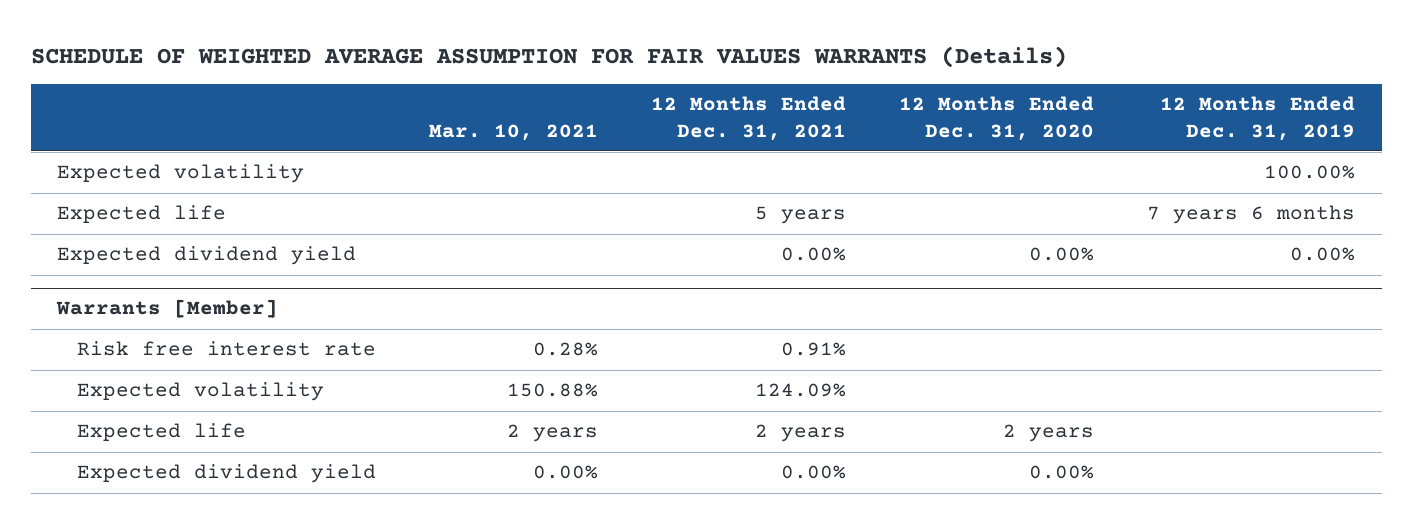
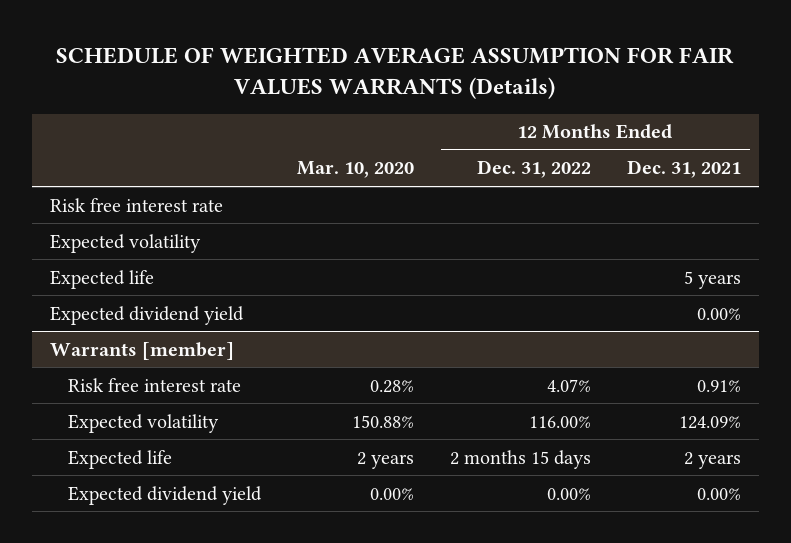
[428,123,598,141] Mar. 10, 2021 -> none
[899,96,1095,141] 12 Months Ended Dec. 31, 2020 -> none
[1160,96,1356,141] 12 Months Ended Dec. 31, 2019 -> none
none -> [296,161,414,179] Mar. 10, 2020
none -> [476,160,591,179] Dec. 31, 2022
none -> [49,197,223,212] Risk free interest rate
[56,299,279,319] Warrants [Member] -> [49,341,234,360] Warrants [member]

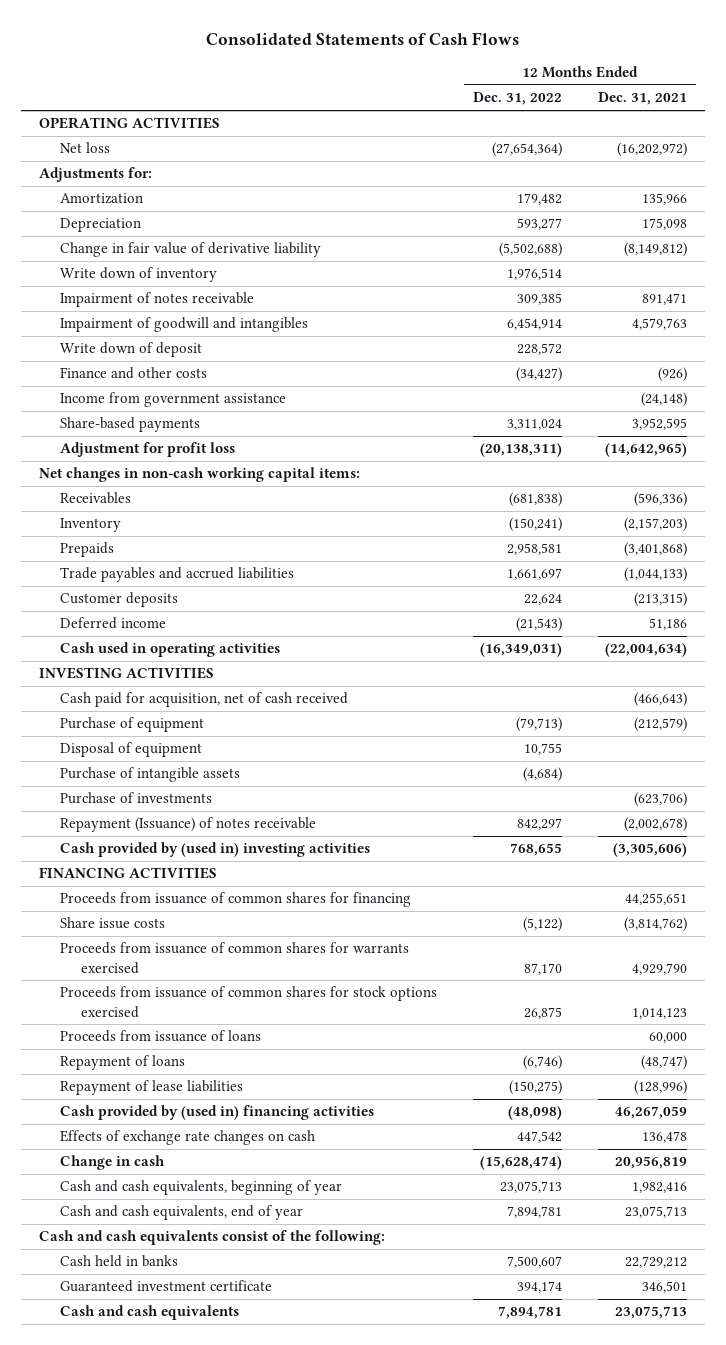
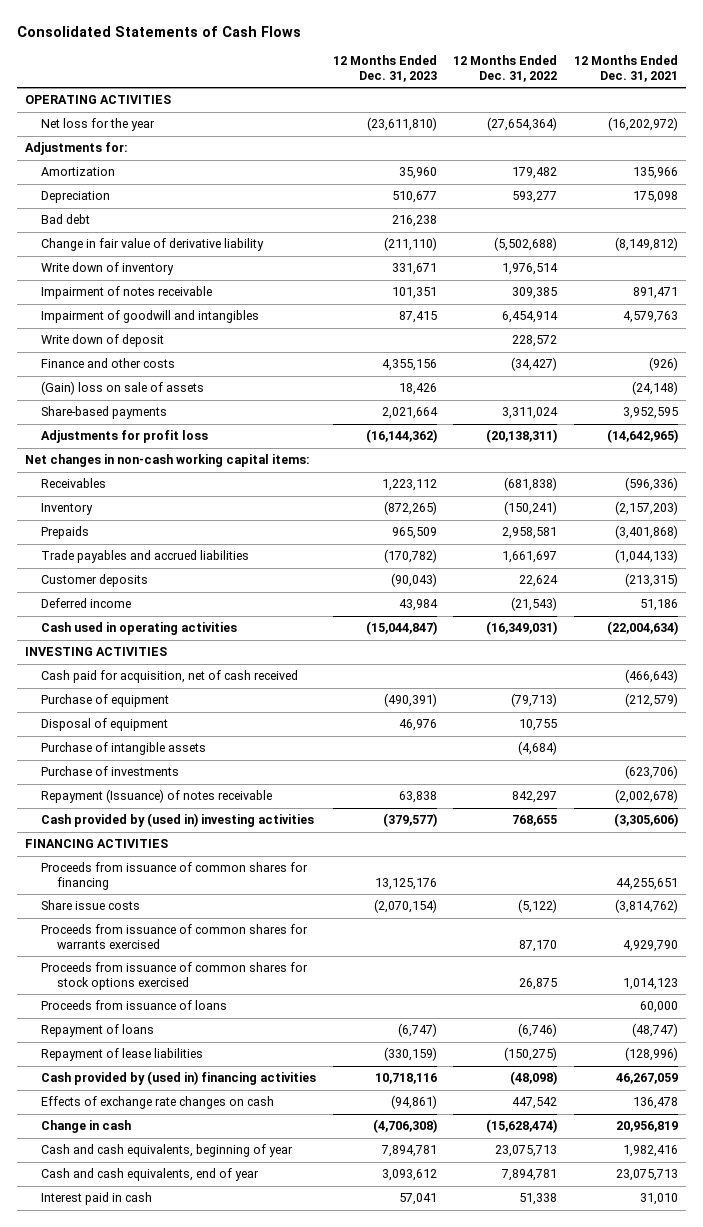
none -> [332,55,437,83] 12 Months Ended Dec. 31, 2023
[59,142,110,154] Net loss -> [41,118,156,132] Net loss for the year
none -> [41,214,91,225] Bad debt
[59,392,286,408] Income from government assistance -> [41,381,205,396] (Gain) loss on sale of assets
[59,442,235,458] Adjustment for profit loss -> [41,430,209,444] Adjustments for profit loss
[39,1230,386,1246] Cash and cash equivalents consist of the following: -> none
[59,1255,178,1268] Cash held in banks -> none
[59,1280,272,1293] Guaranteed investment certificate -> none
[59,1305,239,1321] Cash and cash equivalents -> none
none -> [41,1192,153,1206] Interest paid in cash

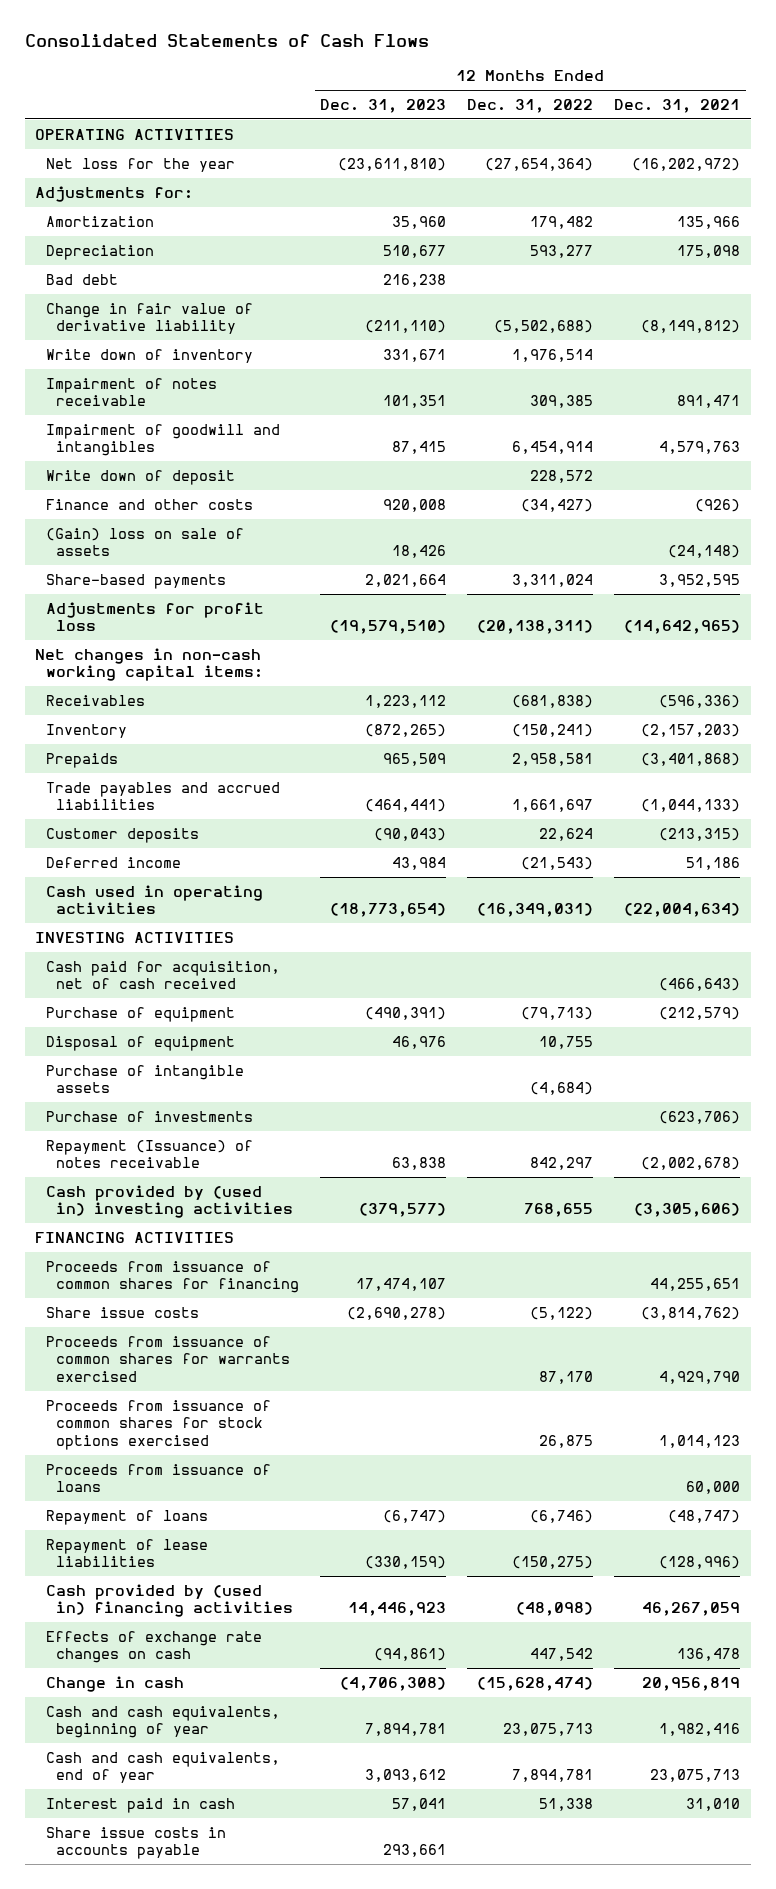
[381,359,437,372] 4,355,156 -> [383,498,447,512] 920,008
[365,429,437,444] (16,144,362) -> [330,620,447,635] (19,579,510)
[383,549,437,564] (170,782) -> [365,799,447,813] (464,441)
[365,621,437,636] (15,044,847) -> [330,903,447,918] (18,773,654)
[374,877,437,890] 13,125,176 -> [356,1278,447,1292] 17,474,107
[373,899,437,914] (2,070,154) -> [347,1306,447,1320] (2,690,278)
[374,1073,437,1085] 10,718,116 -> [348,1602,447,1617] 14,446,923
none -> [45,1826,226,1860] Share issue costs in accounts payable

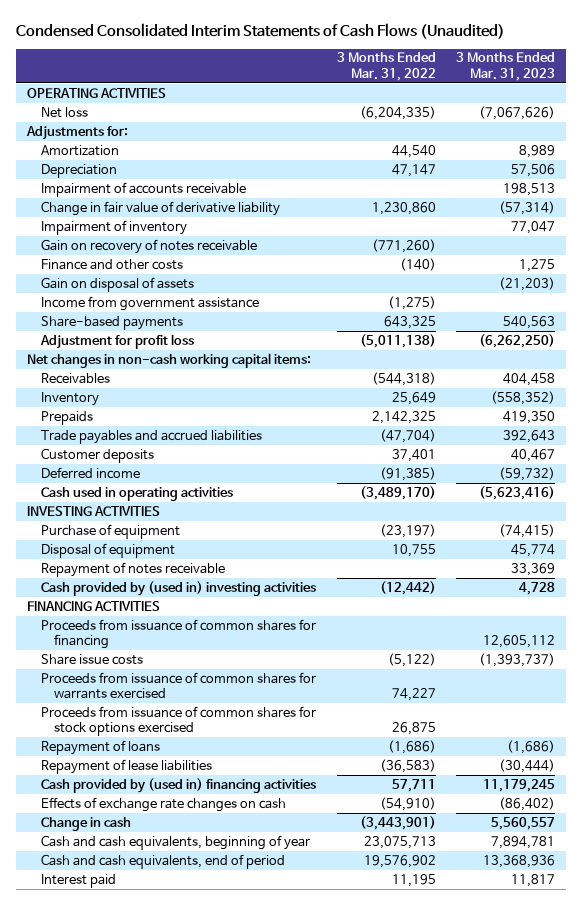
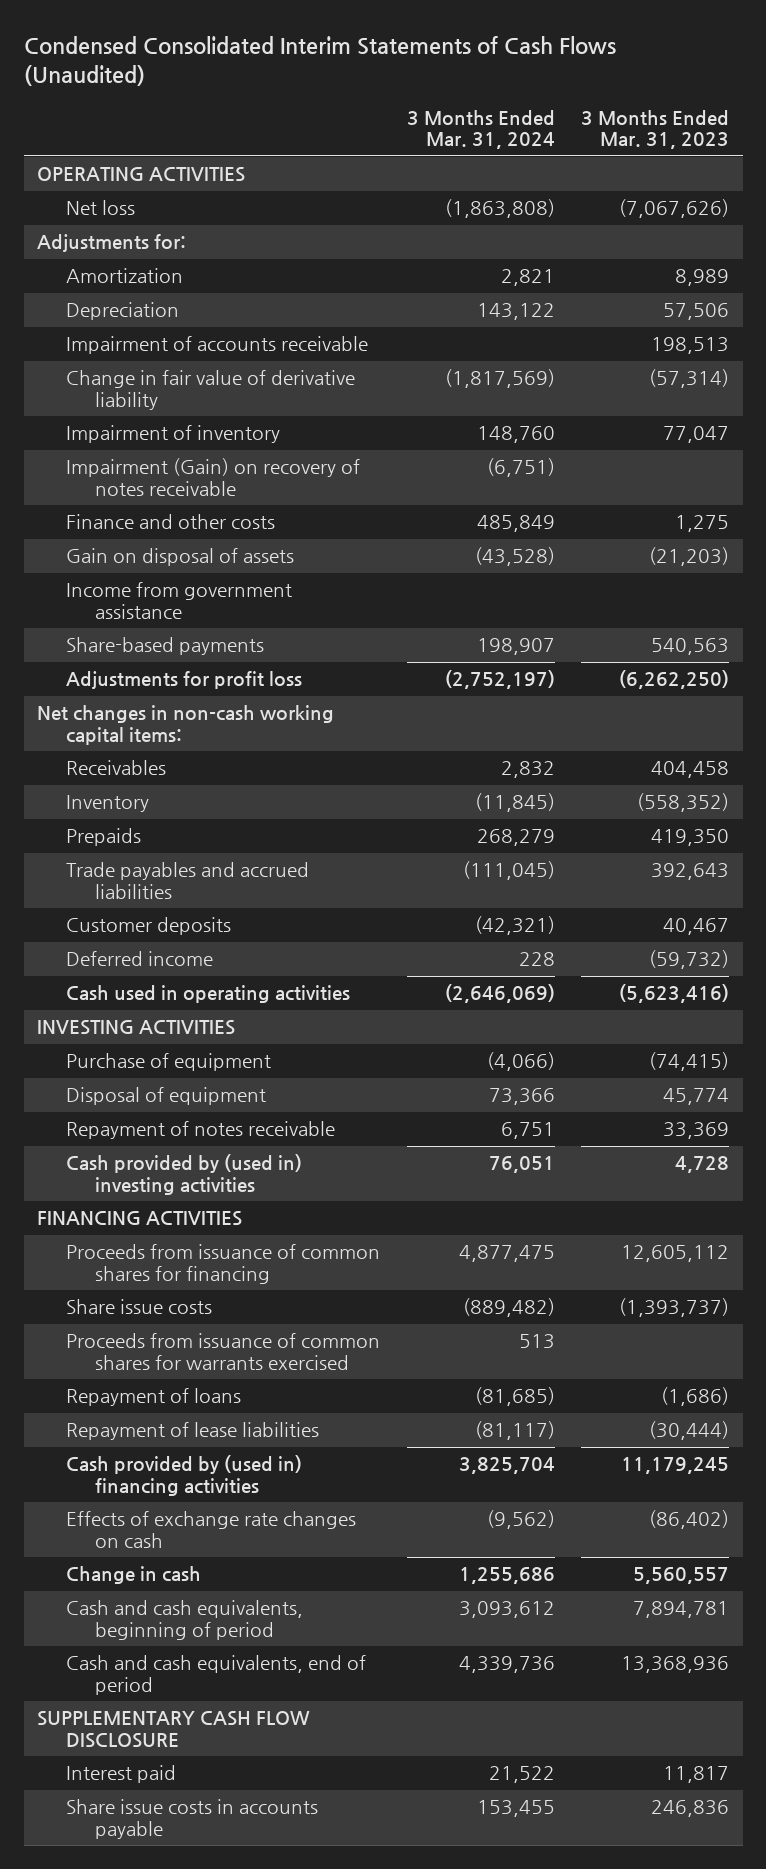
[336,52,436,81] 3 Months Ended Mar. 31, 2022 -> none
none -> [406,109,555,150] 3 Months Ended Mar. 31, 2024
[40,238,257,254] Gain on recovery of notes receivable -> [66,458,361,497] Impairment (Gain) on recovery of notes receivable
[39,333,194,349] Adjustment for profit loss -> [66,671,303,690] Adjustments for profit loss
[40,705,316,737] Proceeds from issuance of common shares for stock options exercised -> none
[40,834,310,850] Cash and cash equivalents, beginning of year -> [66,1600,304,1641] Cash and cash equivalents, beginning of period
none -> [37,1711,311,1749] SUPPLEMENTARY CASH FLOW DISCLOSURE
none -> [66,1799,319,1840] Share issue costs in accounts payable

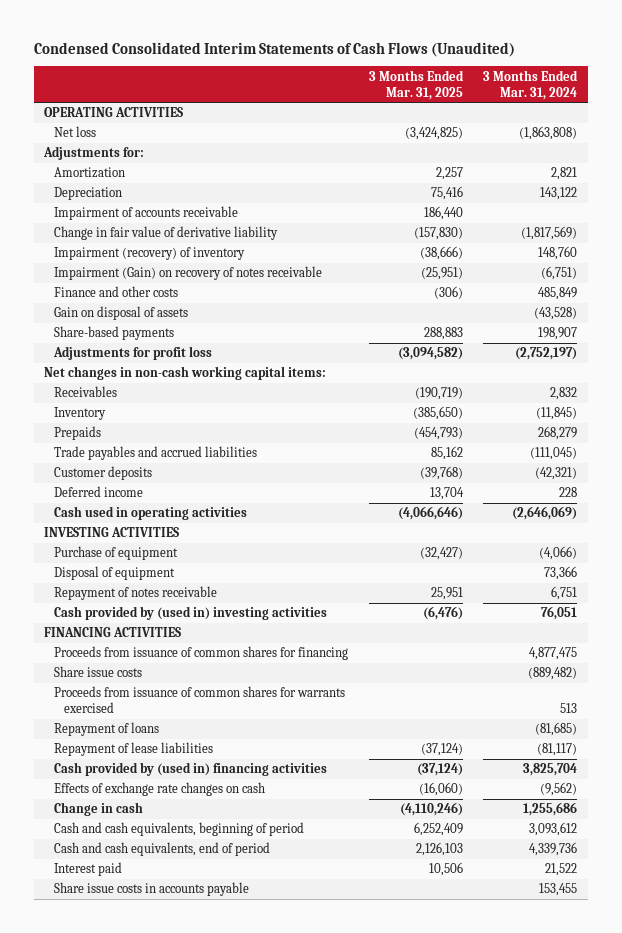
[581,109,730,150] 3 Months Ended Mar. 31, 2023 -> none
none -> [368,69,464,100] 3 Months Ended Mar. 31, 2025
[66,425,281,444] Impairment of inventory -> [54,247,246,261] Impairment (recovery) of inventory
[66,582,293,620] Income from government assistance -> none
[37,1711,311,1749] SUPPLEMENTARY CASH FLOW DISCLOSURE -> none

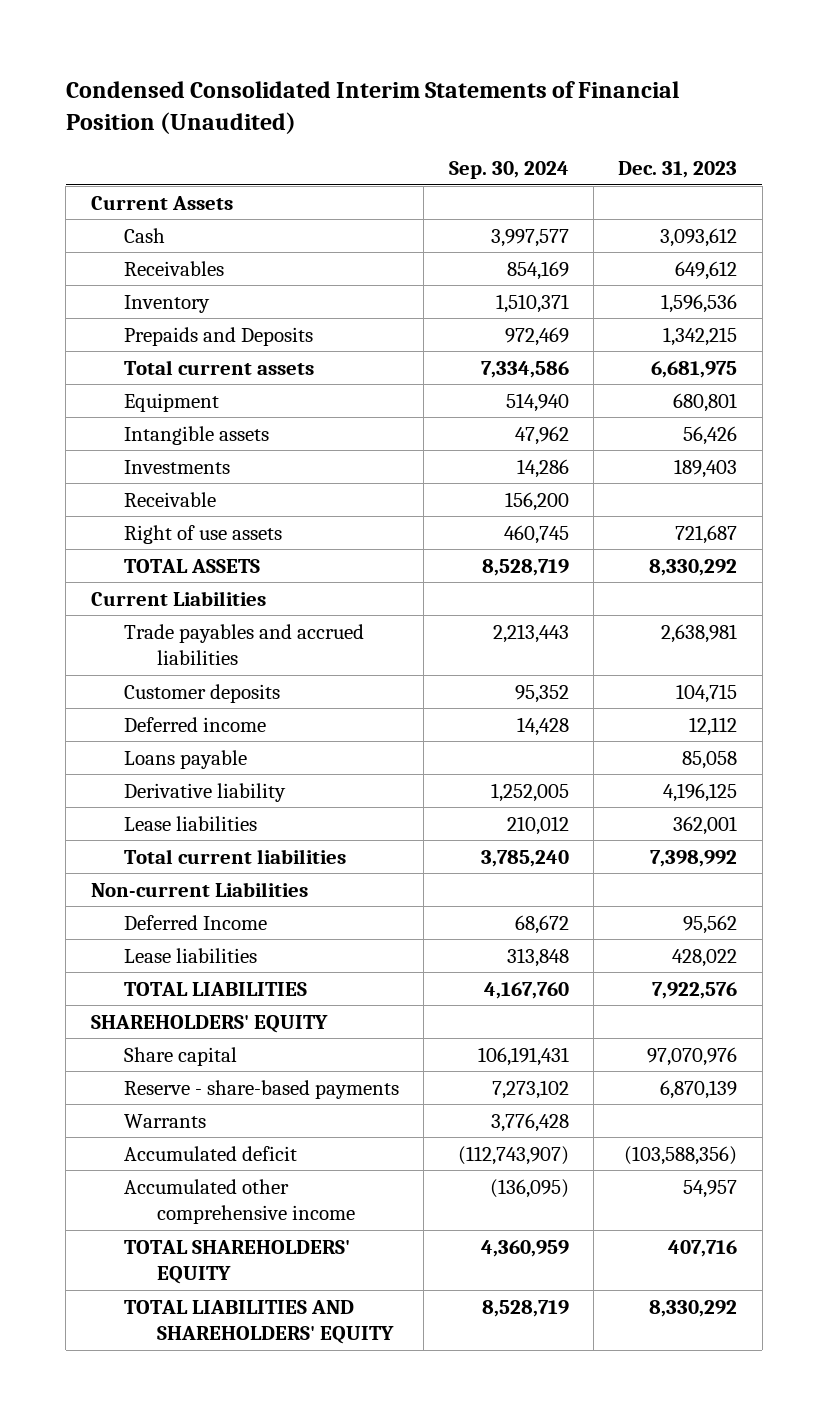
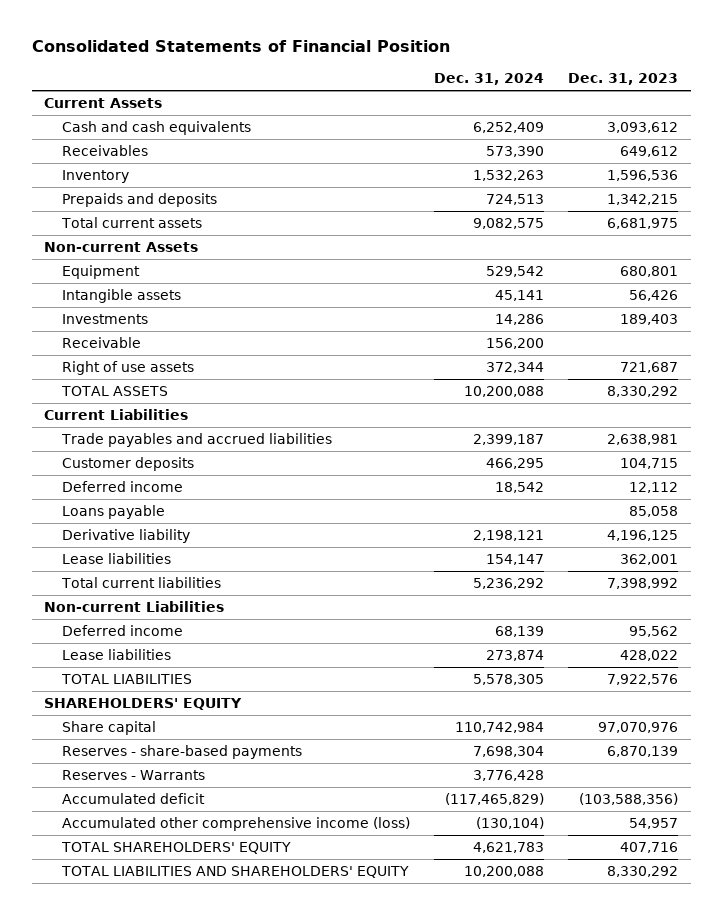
[65,81,679,135] Condensed Consolidated Interim Statements of Financial Position (Unaudited) -> [31,40,450,53] Consolidated Statements of Financial Position
[448,161,569,180] Sep. 30, 2024 -> none
none -> [434,72,545,85] Dec. 31, 2024
[123,227,165,243] Cash -> [62,121,252,136] Cash and cash equivalents
[123,326,313,346] Prepaids and Deposits -> [62,193,218,208] Prepaids and deposits
none -> [43,242,198,253] Non-current Assets
[123,914,267,930] Deferred Income -> [62,625,184,637] Deferred income
[123,1079,399,1099] Reserve - share-based payments -> [62,745,303,760] Reserves - share-based payments
[123,1113,206,1128] Warrants -> [62,770,206,781] Reserves - Warrants
[123,1178,355,1225] Accumulated other comprehensive income -> [62,817,411,832] Accumulated other comprehensive income (loss)

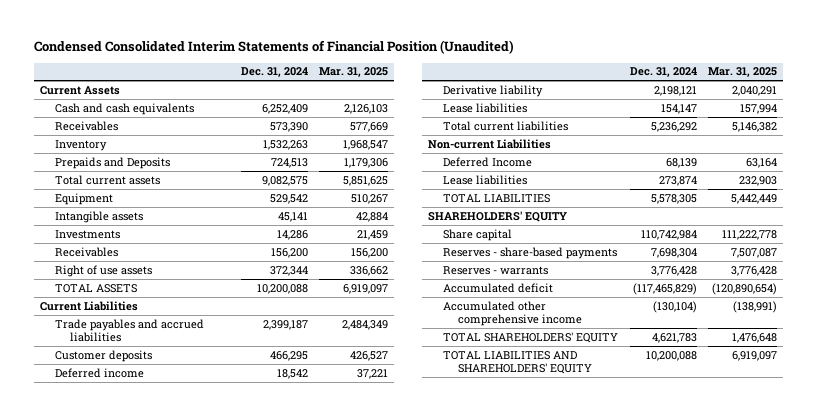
[31,40,450,53] Consolidated Statements of Financial Position -> [33,40,514,55] Condensed Consolidated Interim Statements of Financial Position (Unaudited)
[568,72,679,85] Dec. 31, 2023 -> none
none -> [319,67,389,78] Mar. 31, 2025
[62,193,218,208] Prepaids and deposits -> [54,156,170,169] Prepaids and Deposits
[43,242,198,253] Non-current Assets -> none
[62,337,142,349] Receivable -> [54,246,118,257] Receivables
[62,505,166,520] Loans payable -> none
[62,625,184,637] Deferred income -> [443,156,533,167] Deferred Income
[62,770,206,781] Reserves - Warrants -> [443,265,549,275] Reserves - warrants
[62,817,411,832] Accumulated other comprehensive income (loss) -> [443,300,583,327] Accumulated other comprehensive income

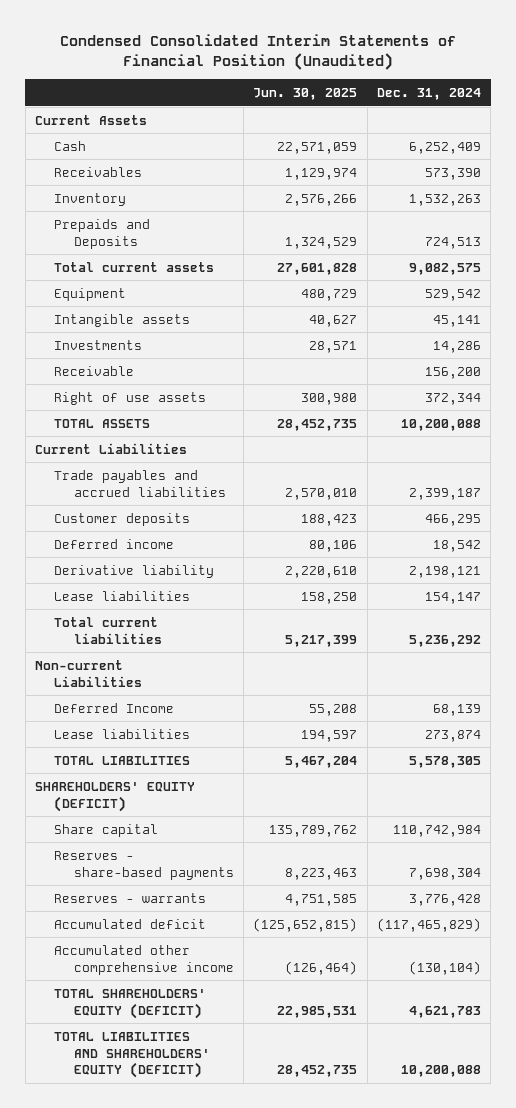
[319,67,389,78] Mar. 31, 2025 -> none
none -> [253,87,358,100] Jun. 30, 2025
[54,102,194,115] Cash and cash equivalents -> [54,140,87,151] Cash
[54,246,118,257] Receivables -> [54,365,135,376] Receivable
[428,210,568,222] SHAREHOLDERS' EQUITY -> [35,781,196,812] SHAREHOLDERS' EQUITY (DEFICIT)
[443,331,619,343] TOTAL SHAREHOLDERS' EQUITY -> [54,988,207,1019] TOTAL SHAREHOLDERS' EQUITY (DEFICIT)
[443,350,593,375] TOTAL LIABILITIES AND SHAREHOLDERS' EQUITY -> [54,1031,210,1079] TOTAL LIABILITIES AND SHAREHOLDERS' EQUITY (DEFICIT)

